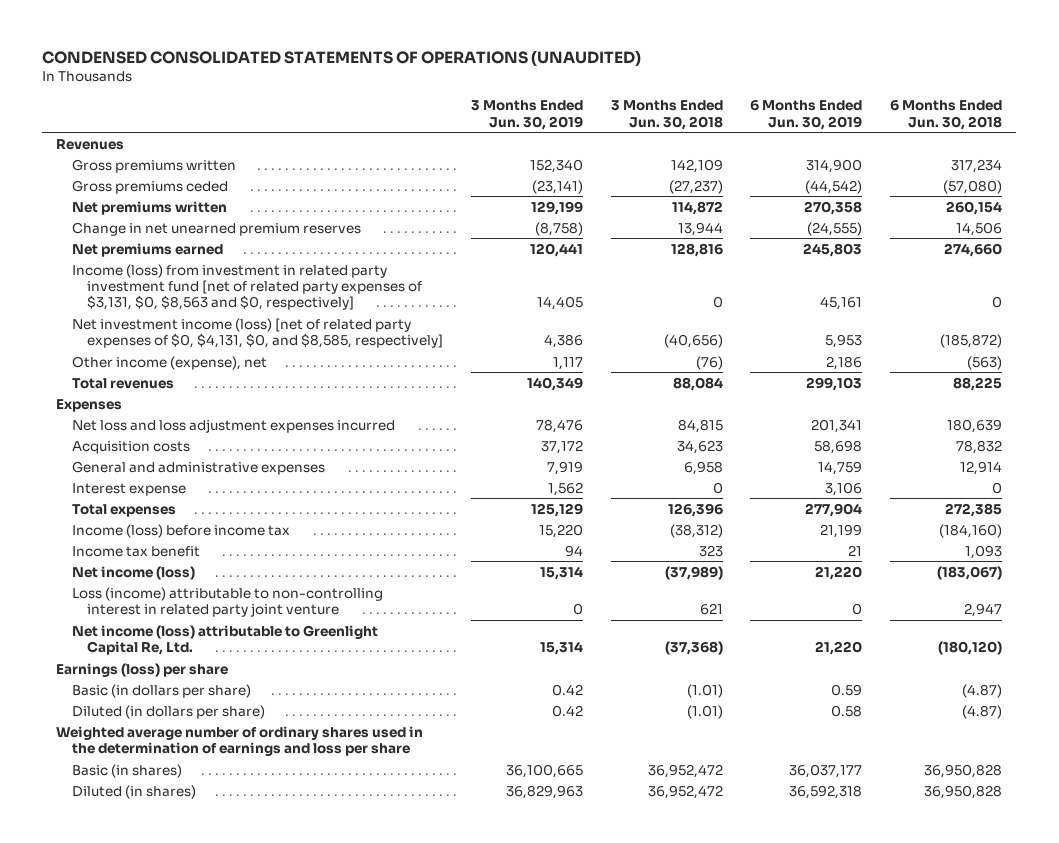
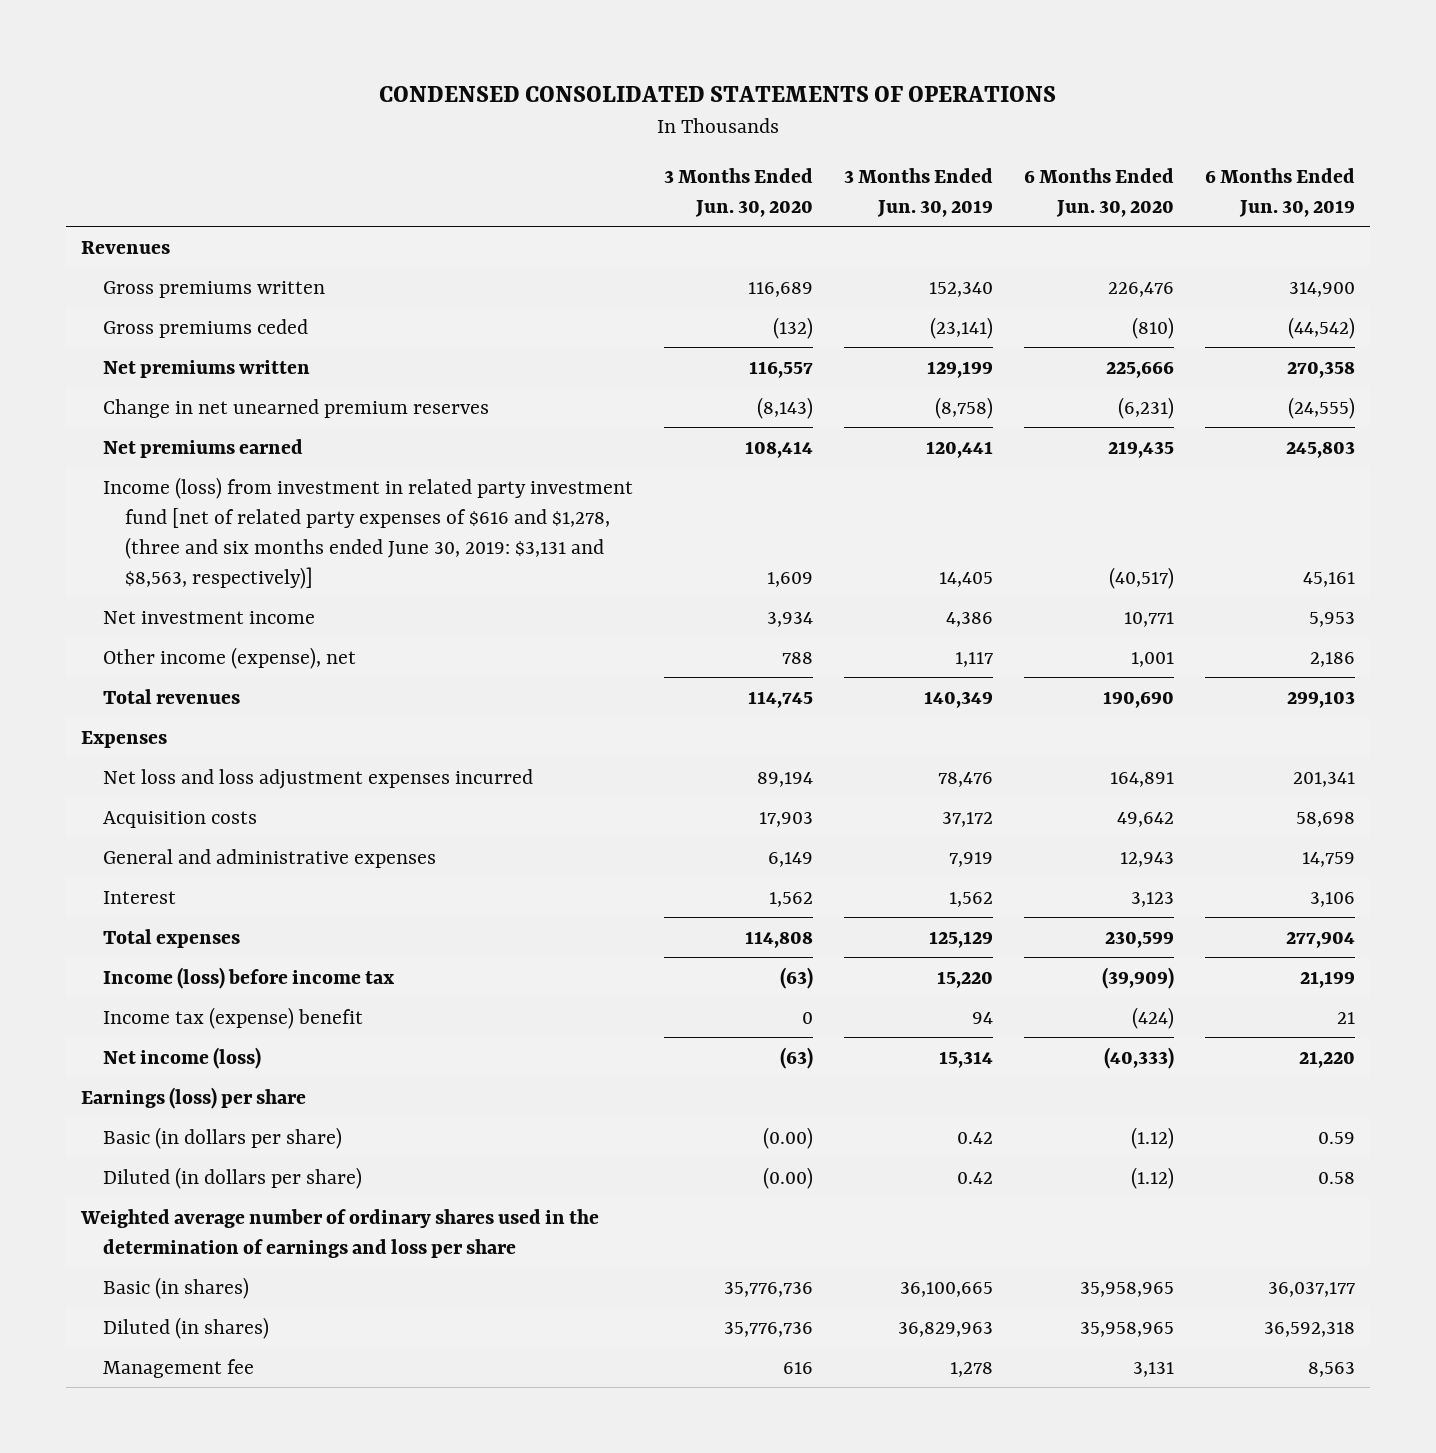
[42,50,642,67] CONDENSED CONSOLIDATED STATEMENTS OF OPERATIONS (UNAUDITED) -> [378,85,1056,102] CONDENSED CONSOLIDATED STATEMENTS OF OPERATIONS
[610,100,723,130] 3 Months Ended Jun. 30, 2018 -> none
[890,100,1003,130] 6 Months Ended Jun. 30, 2018 -> none
none -> [663,167,813,217] 3 Months Ended Jun. 30, 2020
none -> [1023,167,1174,217] 6 Months Ended Jun. 30, 2020
[71,263,422,311] Income (loss) from investment in related party investment fund [net of related party expenses of $3,131, $0, $8,563 and $0, respectively] -> [103,476,634,589] Income (loss) from investment in related party investment fund [net of related party expenses of $616 and $1,278, (three and six months ended June 30, 2019: $3,131 and $8,563, respectively)]
[71,317,443,348] Net investment income (loss) [net of related party expenses of $0, $4,131, $0, and $8,585, respectively] -> [103,610,316,624] Net investment income
[71,482,186,496] Interest expense -> [103,890,177,904] Interest
[71,545,200,557] Income tax benefit -> [103,1006,364,1029] Income tax (expense) benefit
[71,586,383,617] Loss (income) attributable to non-controlling interest in related party joint venture -> none
[71,624,378,655] Net income (loss) attributable to Greenlight Capital Re, Ltd. -> none
none -> [103,1358,255,1378] Management fee

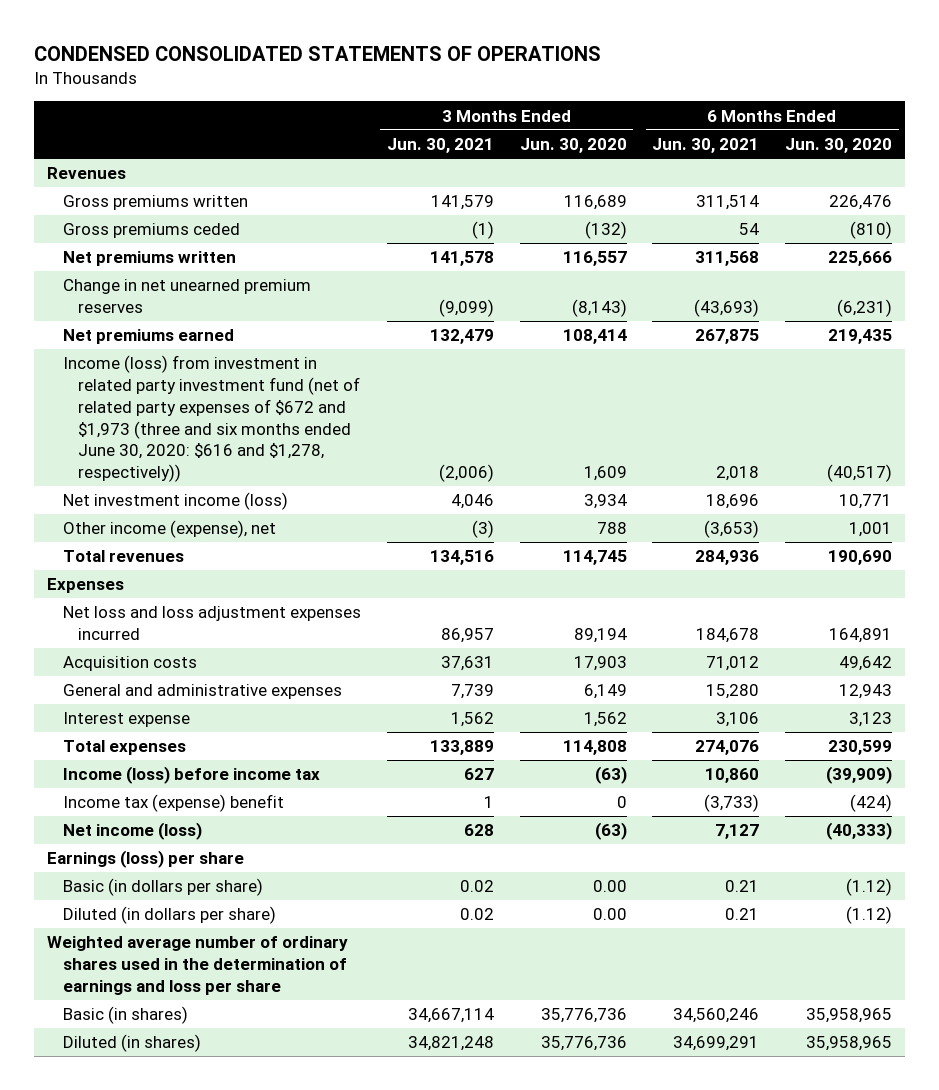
[843,167,993,217] 3 Months Ended Jun. 30, 2019 -> none
[1204,167,1355,217] 6 Months Ended Jun. 30, 2019 -> none
none -> [386,138,494,154] Jun. 30, 2021
none -> [652,138,760,154] Jun. 30, 2021
[103,476,634,589] Income (loss) from investment in related party investment fund [net of related party expenses of $616 and $1,278, (three and six months ended June 30, 2019: $3,131 and $8,563, respectively)] -> [62,355,361,483] Income (loss) from investment in related party investment fund (net of related party expenses of $672 and $1,973 (three and six months ended June 30, 2020: $616 and $1,278, respectively))
[103,610,316,624] Net investment income -> [62,492,288,511] Net investment income (loss)
[103,890,177,904] Interest -> [62,712,190,728] Interest expense
[762,1126,813,1149] (0.00) -> [592,880,627,893] 0.00
[762,1166,813,1189] (0.00) -> [592,908,627,921] 0.00
[103,1358,255,1378] Management fee -> none

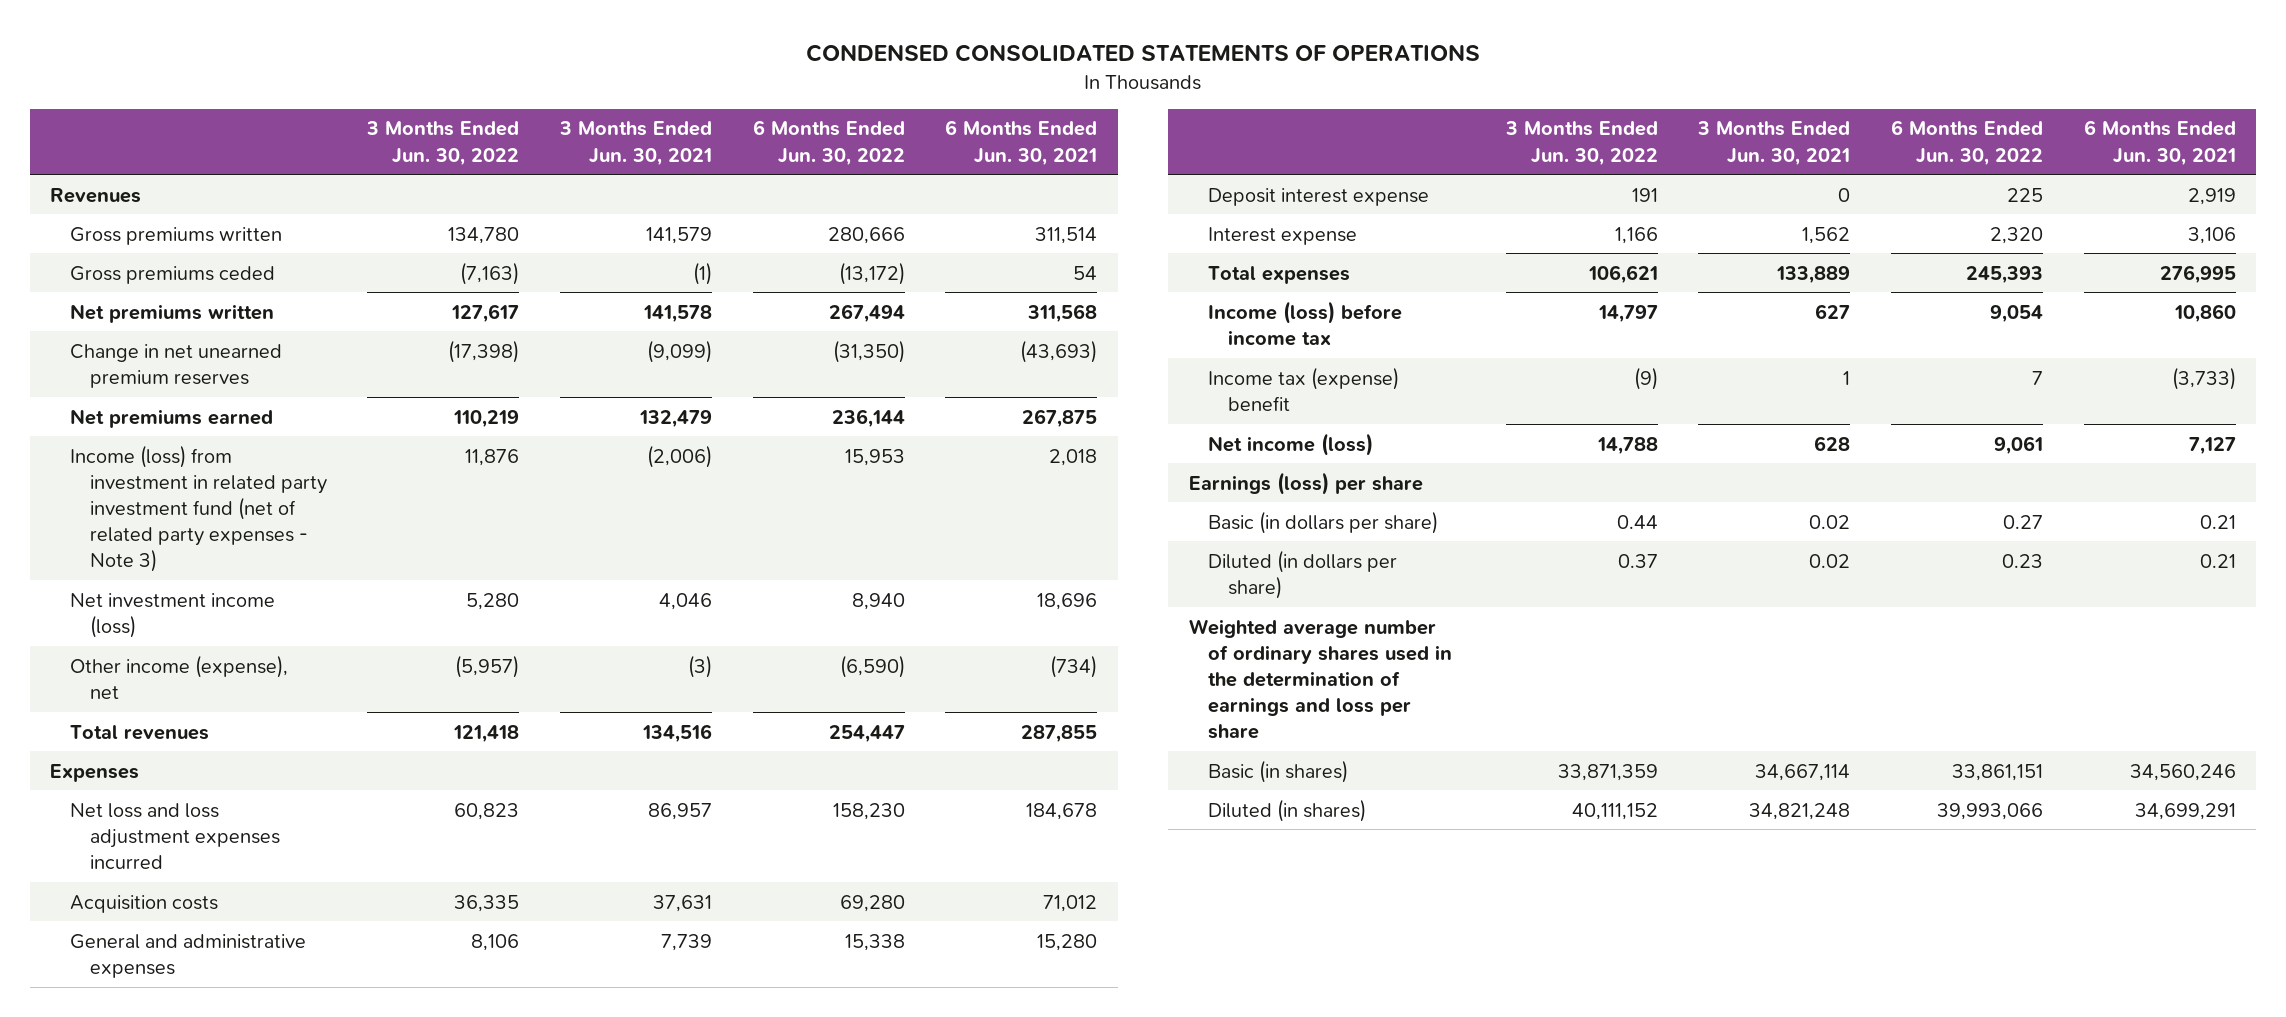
[519,138,627,154] Jun. 30, 2020 -> none
[785,138,893,154] Jun. 30, 2020 -> none
none -> [366,121,520,166] 3 Months Ended Jun. 30, 2022
none -> [752,120,905,166] 6 Months Ended Jun. 30, 2022
[62,355,361,483] Income (loss) from investment in related party investment fund (net of related party expenses of $672 and $1,973 (three and six months ended June 30, 2020: $616 and $1,278, respectively)) -> [70,444,327,573] Income (loss) from investment in related party investment fund (net of related party expenses - Note 3)
[704,520,760,539] (3,653) -> [1050,654,1098,678] (734)
[695,550,760,566] 284,936 -> [1021,724,1098,743] 287,855
none -> [1208,187,1430,206] Deposit interest expense
[695,740,760,756] 274,076 -> [2159,264,2236,284] 276,995

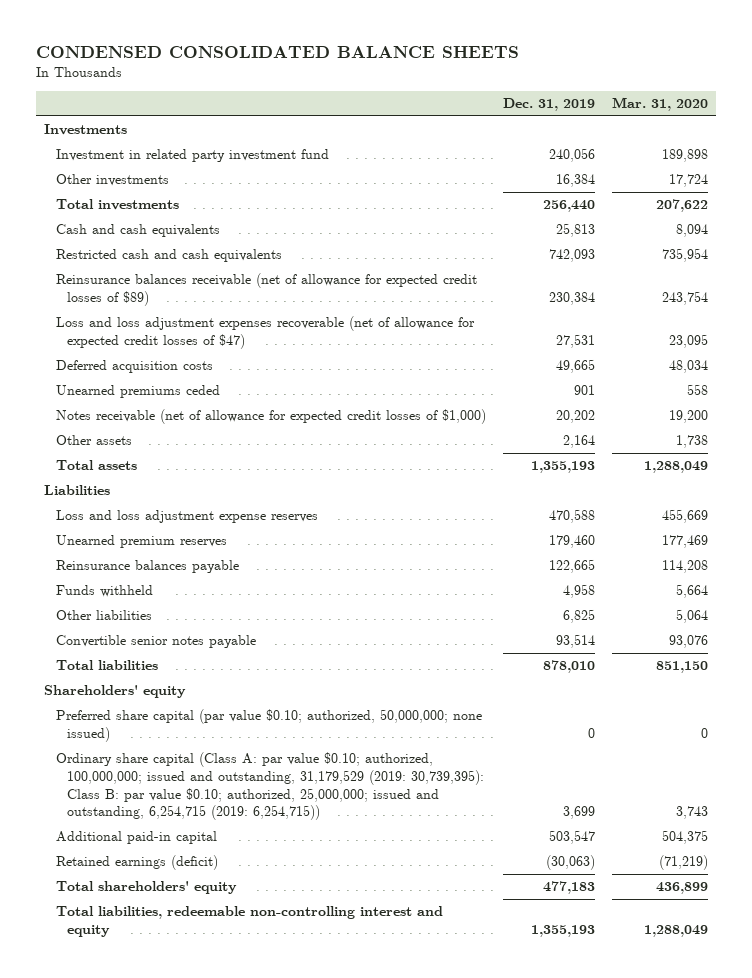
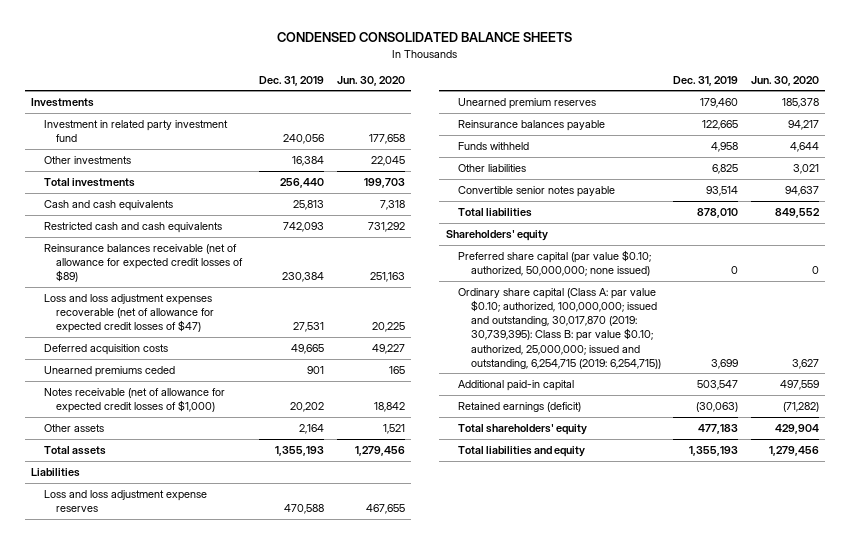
[611,97,708,112] Mar. 31, 2020 -> none
none -> [336,75,405,86] Jun. 30, 2020
[55,752,485,821] Ordinary share capital (Class A: par value $0.10; authorized, 100,000,000; issued and outstanding, 31,179,529 (2019: 30,739,395): Class B: par value $0.10; authorized, 25,000,000; issued and outstanding, 6,254,715 (2019: 6,254,715)) -> [458,287,661,369] Ordinary share capital (Class A: par value $0.10; authorized, 100,000,000; issued and outstanding, 30,017,870 (2019: 30,739,395): Class B: par value $0.10; authorized, 25,000,000; issued and outstanding, 6,254,715 (2019: 6,254,715))
[55,906,443,938] Total liabilities, redeemable non-controlling interest and equity -> [458,445,586,457] Total liabilities and equity

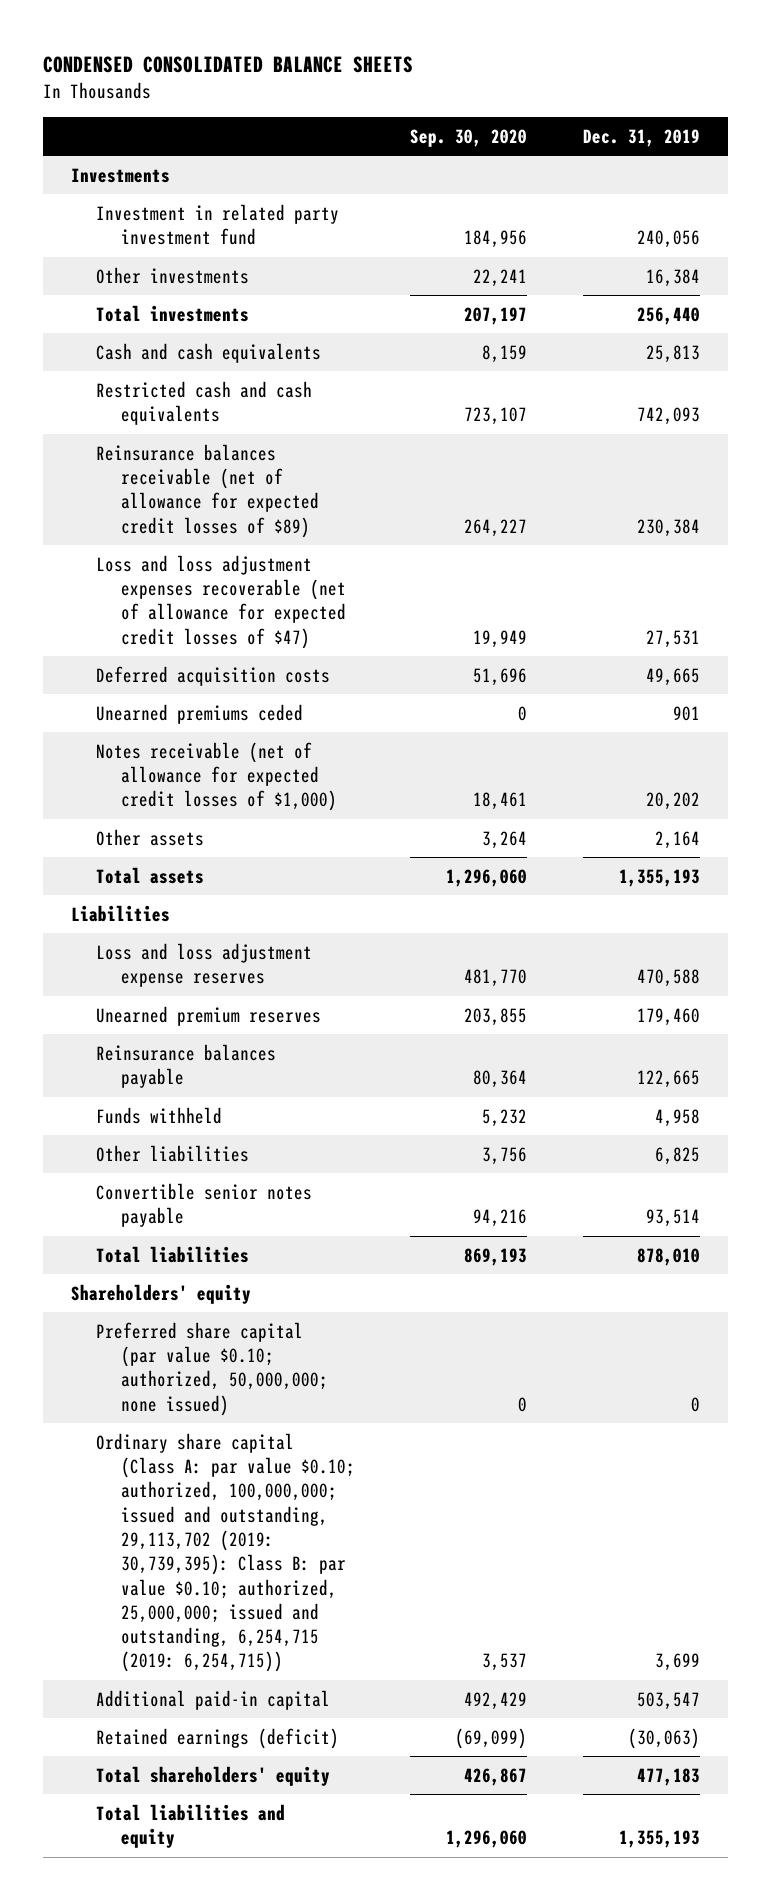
[336,75,405,86] Jun. 30, 2020 -> none
none -> [410,128,528,147] Sep. 30, 2020
[458,287,661,369] Ordinary share capital (Class A: par value $0.10; authorized, 100,000,000; issued and outstanding, 30,017,870 (2019: 30,739,395): Class B: par value $0.10; authorized, 25,000,000; issued and outstanding, 6,254,715 (2019: 6,254,715)) -> [95,1432,355,1673] Ordinary share capital (Class A: par value $0.10; authorized, 100,000,000; issued and outstanding, 29,113,702 (2019: 30,739,395): Class B: par value $0.10; authorized, 25,000,000; issued and outstanding, 6,254,715 (2019: 6,254,715))

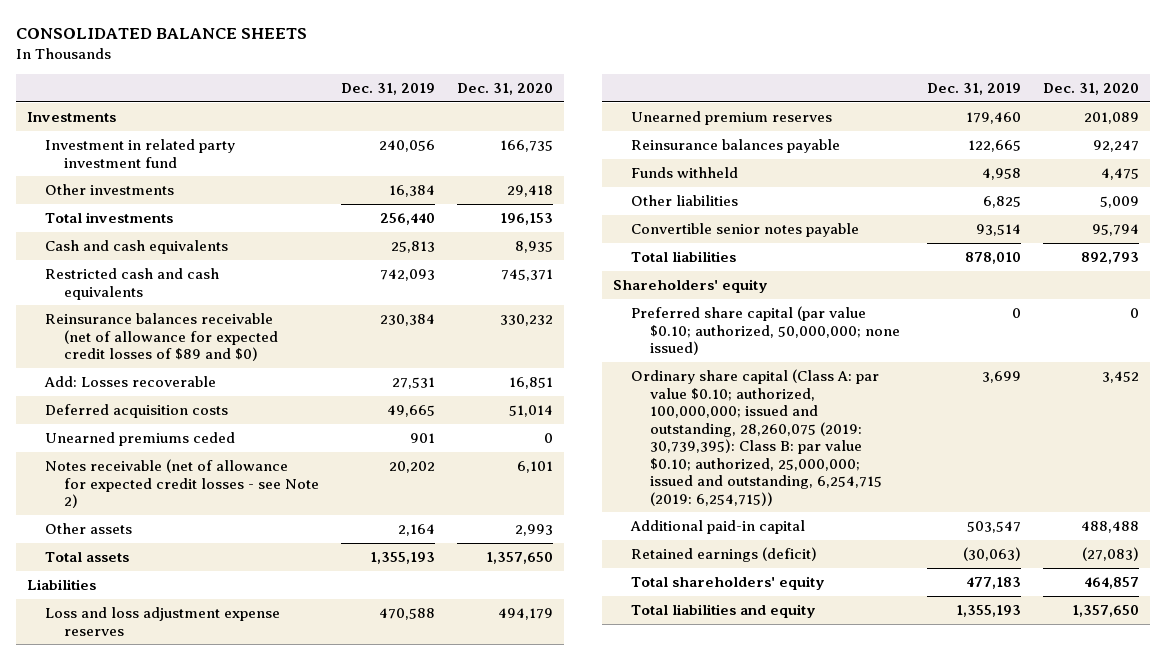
[43,56,414,74] CONDENSED CONSOLIDATED BALANCE SHEETS -> [15,27,307,39] CONSOLIDATED BALANCE SHEETS
[410,128,528,147] Sep. 30, 2020 -> none
none -> [457,83,554,96] Dec. 31, 2020
[95,443,319,538] Reinsurance balances receivable (net of allowance for expected credit losses of $89) -> [45,313,278,362] Reinsurance balances receivable (net of allowance for expected credit losses of $89 and $0)
[95,554,346,649] Loss and loss adjustment expenses recoverable (net of allowance for expected credit losses of $47) -> [44,376,217,388] Add: Losses recoverable
[95,741,337,812] Notes receivable (net of allowance for expected credit losses of $1,000) -> [45,459,319,509] Notes receivable (net of allowance for expected credit losses - see Note 2)
[95,1432,355,1673] Ordinary share capital (Class A: par value $0.10; authorized, 100,000,000; issued and outstanding, 29,113,702 (2019: 30,739,395): Class B: par value $0.10; authorized, 25,000,000; issued and outstanding, 6,254,715 (2019: 6,254,715)) -> [631,369,882,506] Ordinary share capital (Class A: par value $0.10; authorized, 100,000,000; issued and outstanding, 28,260,075 (2019: 30,739,395): Class B: par value $0.10; authorized, 25,000,000; issued and outstanding, 6,254,715 (2019: 6,254,715))

